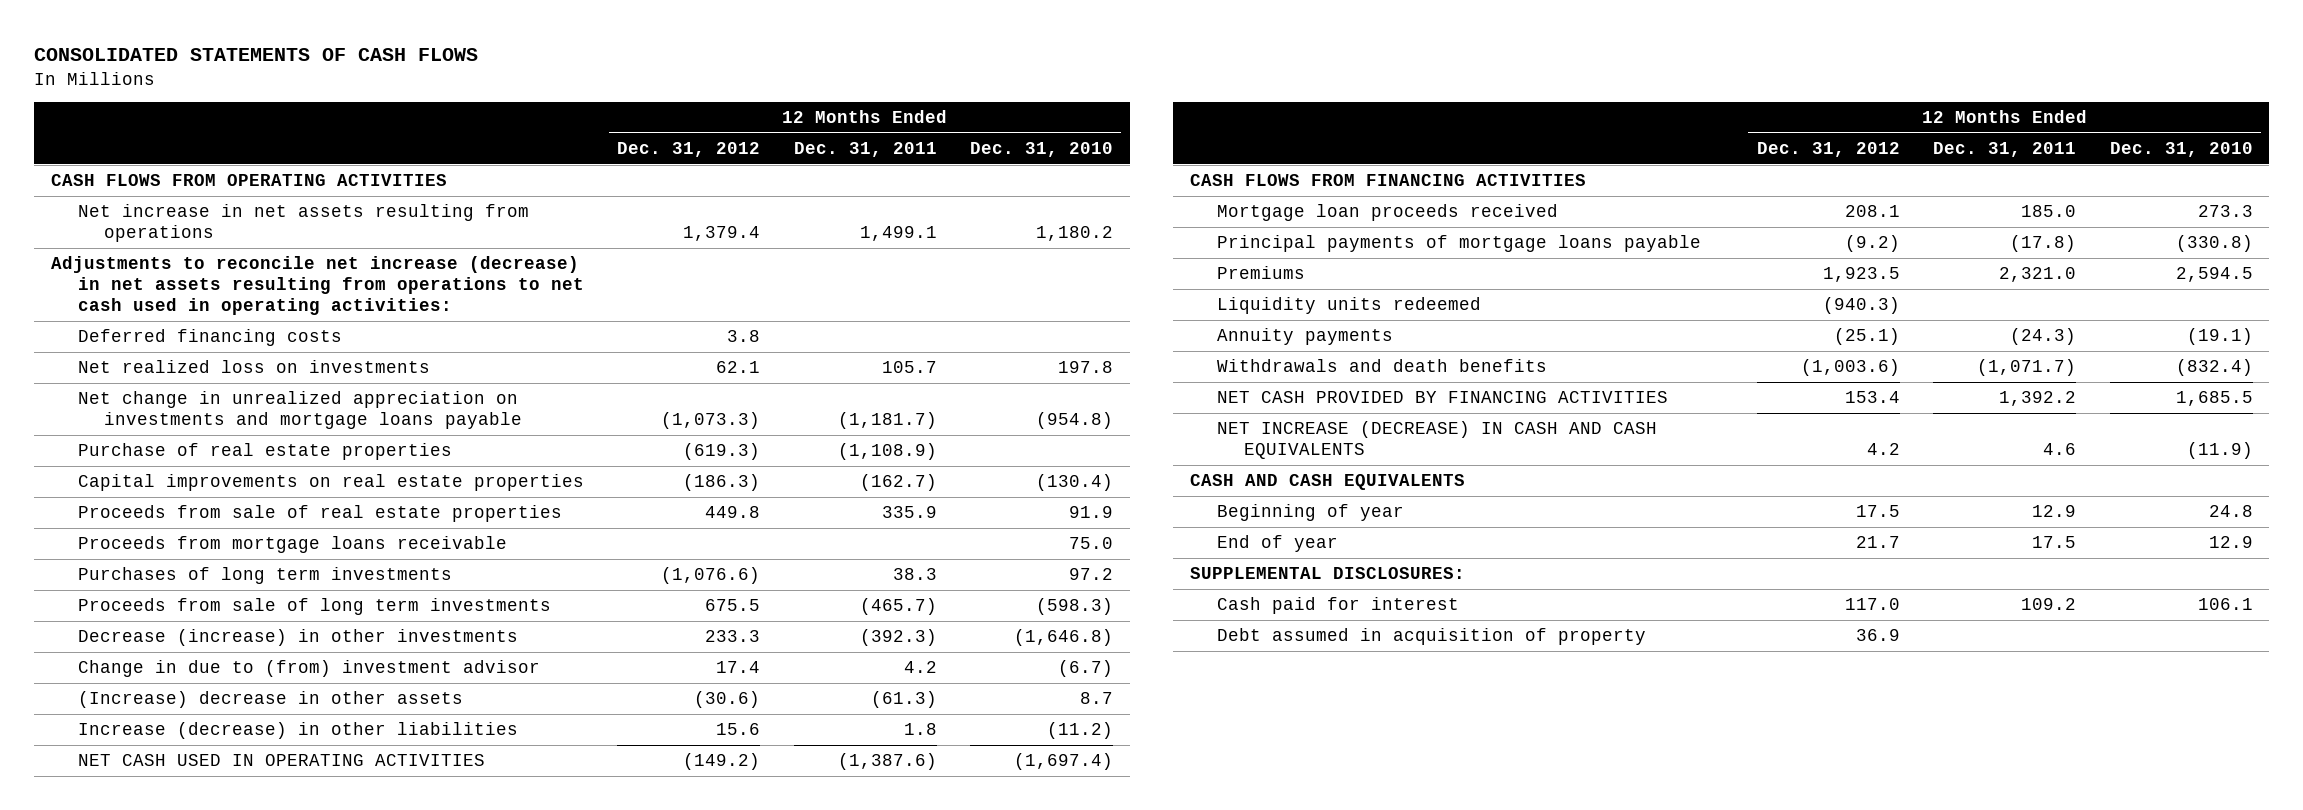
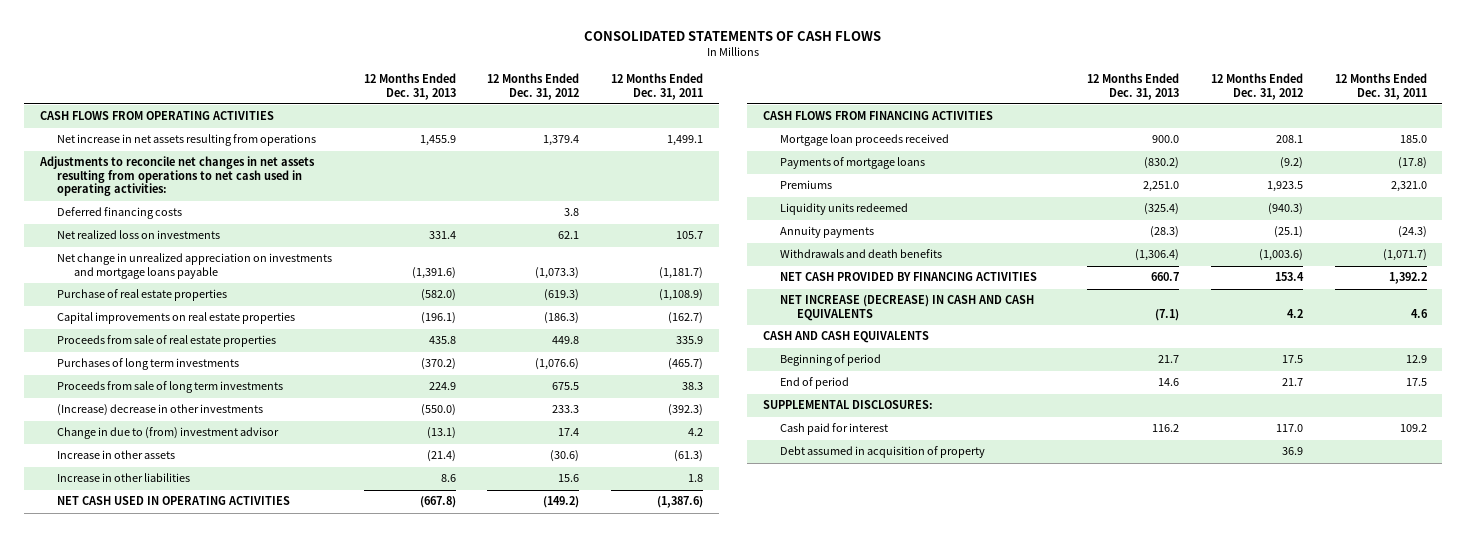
[970,142,1114,158] Dec. 31, 2010 -> none
none -> [363,72,456,100] 12 Months Ended Dec. 31, 2013
[50,256,584,316] Adjustments to reconcile net increase (decrease) in net assets resulting from operations to net cash used in operating activities: -> [38,156,315,197] Adjustments to reconcile net changes in net assets resulting from operations to net cash used in operating activities:
[77,536,507,554] Proceeds from mortgage loans receivable -> none
[892,568,937,581] 38.3 -> [668,358,704,371] (465.7)
[859,598,937,616] (465.7) -> [682,382,704,391] 38.3
[77,629,518,647] Decrease (increase) in other investments -> [56,404,263,417] (Increase) decrease in other investments
[77,691,463,709] (Increase) decrease in other assets -> [56,450,175,460] Increase in other assets
[77,722,518,740] Increase (decrease) in other liabilities -> [56,473,190,483] Increase in other liabilities
[1217,235,1702,253] Principal payments of mortgage loans payable -> [780,157,926,170] Payments of mortgage loans
[1217,504,1405,522] Beginning of year -> [780,354,882,367] Beginning of period
[1217,535,1339,553] End of year -> [780,377,850,390] End of period

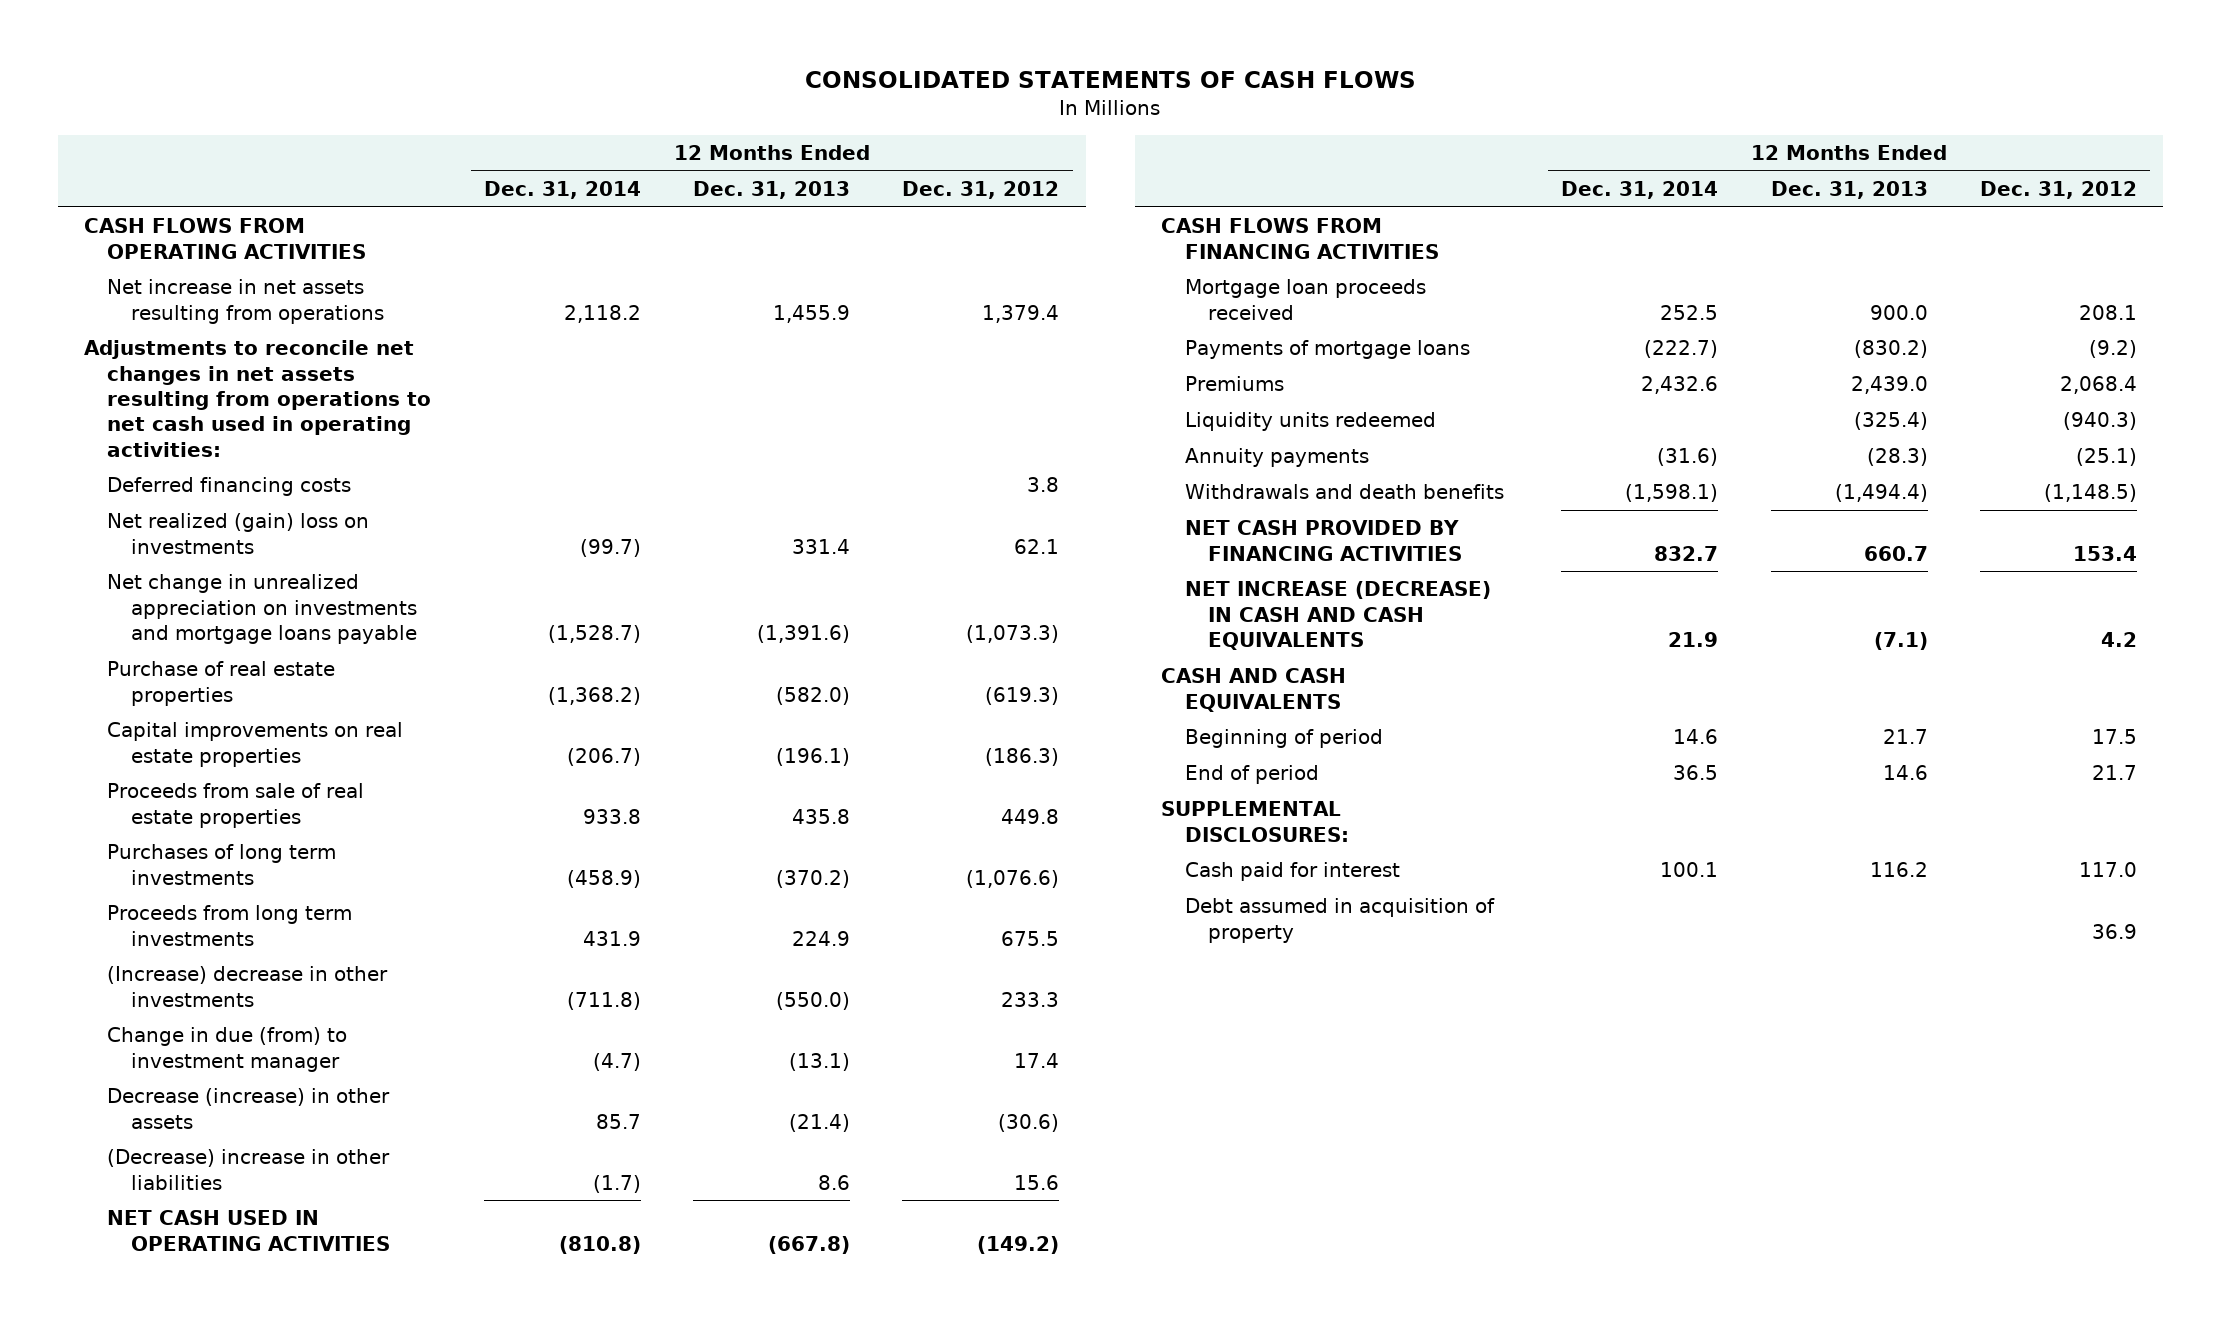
[611,72,704,100] 12 Months Ended Dec. 31, 2011 -> none
none -> [483,180,641,199] Dec. 31, 2014
[56,230,220,240] Net realized loss on investments -> [107,513,370,554] Net realized (gain) loss on investments
[56,381,283,394] Proceeds from sale of long term investments -> [107,905,353,946] Proceeds from long term investments
[56,427,279,440] Change in due to (from) investment advisor -> [107,1027,348,1072] Change in due (from) to investment manager
[56,450,175,460] Increase in other assets -> [107,1088,391,1129] Decrease (increase) in other assets
[56,473,190,483] Increase in other liabilities -> [107,1149,391,1190] (Decrease) increase in other liabilities
[1142,181,1179,193] 2,251.0 -> [1850,376,1928,395] 2,439.0
[1266,181,1303,193] 1,923.5 -> [2059,376,2137,395] 2,068.4
[1134,249,1179,262] (1,306.4) -> [1834,484,1928,503] (1,494.4)
[1258,249,1303,262] (1,003.6) -> [2043,484,2137,503] (1,148.5)

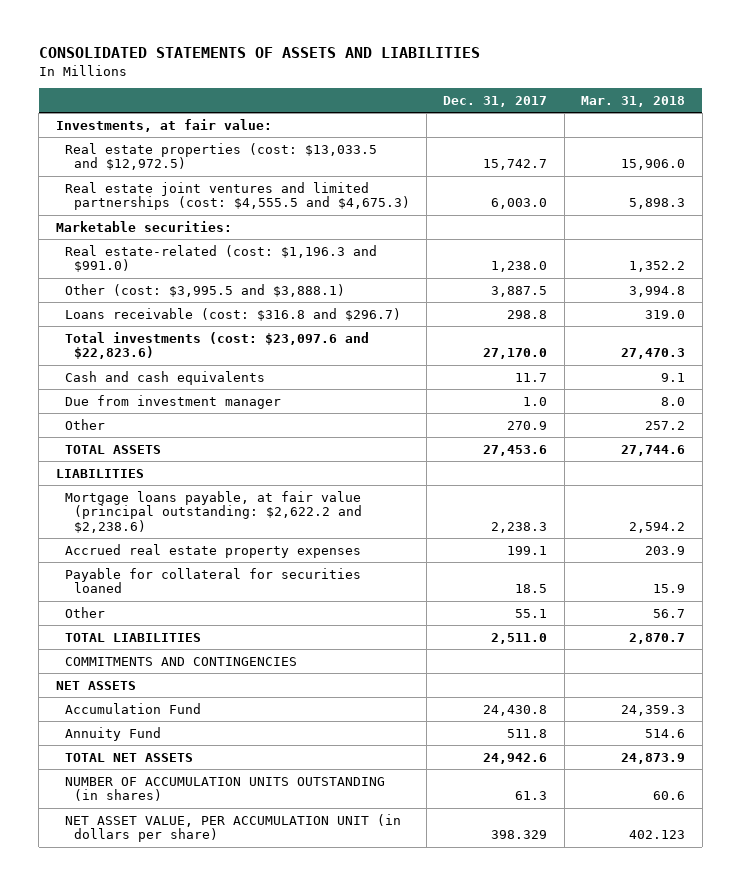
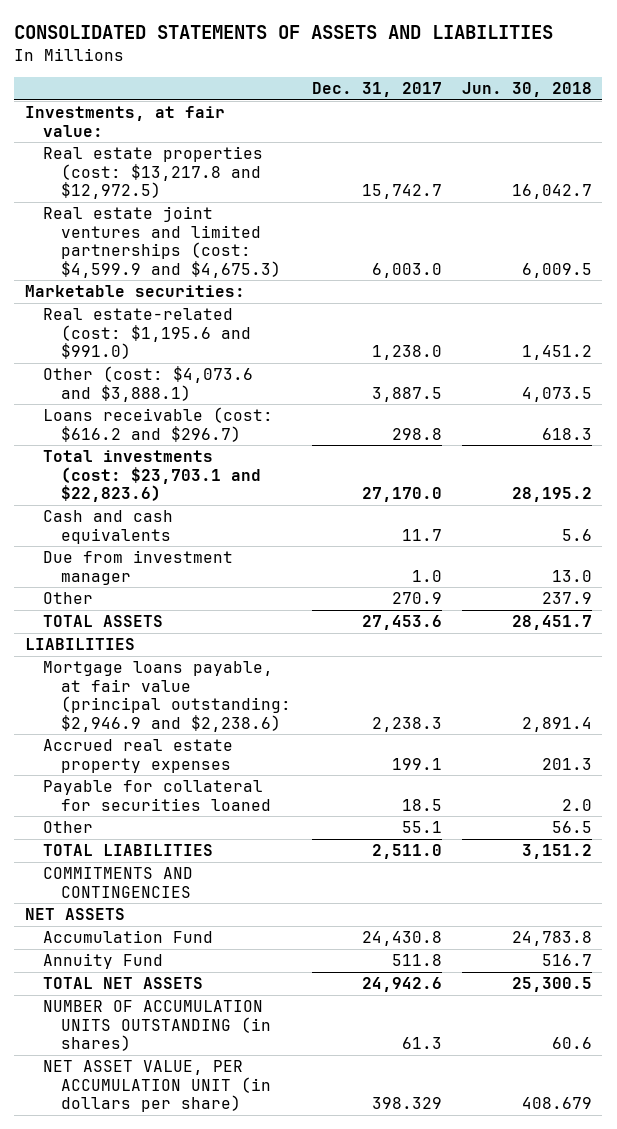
[581,95,686,107] Mar. 31, 2018 -> none
none -> [461,82,592,98] Jun. 30, 2018
[64,142,377,171] Real estate properties (cost: $13,033.5 and $12,972.5) -> [43,146,264,200] Real estate properties (cost: $13,217.8 and $12,972.5)
[64,181,410,211] Real estate joint ventures and limited partnerships (cost: $4,555.5 and $4,675.3) -> [43,206,282,278] Real estate joint ventures and limited partnerships (cost: $4,599.9 and $4,675.3)
[64,244,377,273] Real estate-related (cost: $1,196.3 and $991.0) -> [43,308,252,360] Real estate-related (cost: $1,195.6 and $991.0)
[64,283,345,297] Other (cost: $3,995.5 and $3,888.1) -> [43,366,254,402] Other (cost: $4,073.6 and $3,888.1)
[64,307,401,321] Loans receivable (cost: $316.8 and $296.7) -> [43,407,274,442] Loans receivable (cost: $616.2 and $296.7)
[64,331,369,360] Total investments (cost: $23,097.6 and $22,823.6) -> [43,450,262,503] Total investments (cost: $23,703.1 and $22,823.6)
[64,490,362,534] Mortgage loans payable, at fair value (principal outstanding: $2,622.2 and $2,238.6) -> [43,661,292,732] Mortgage loans payable, at fair value (principal outstanding: $2,946.9 and $2,238.6)

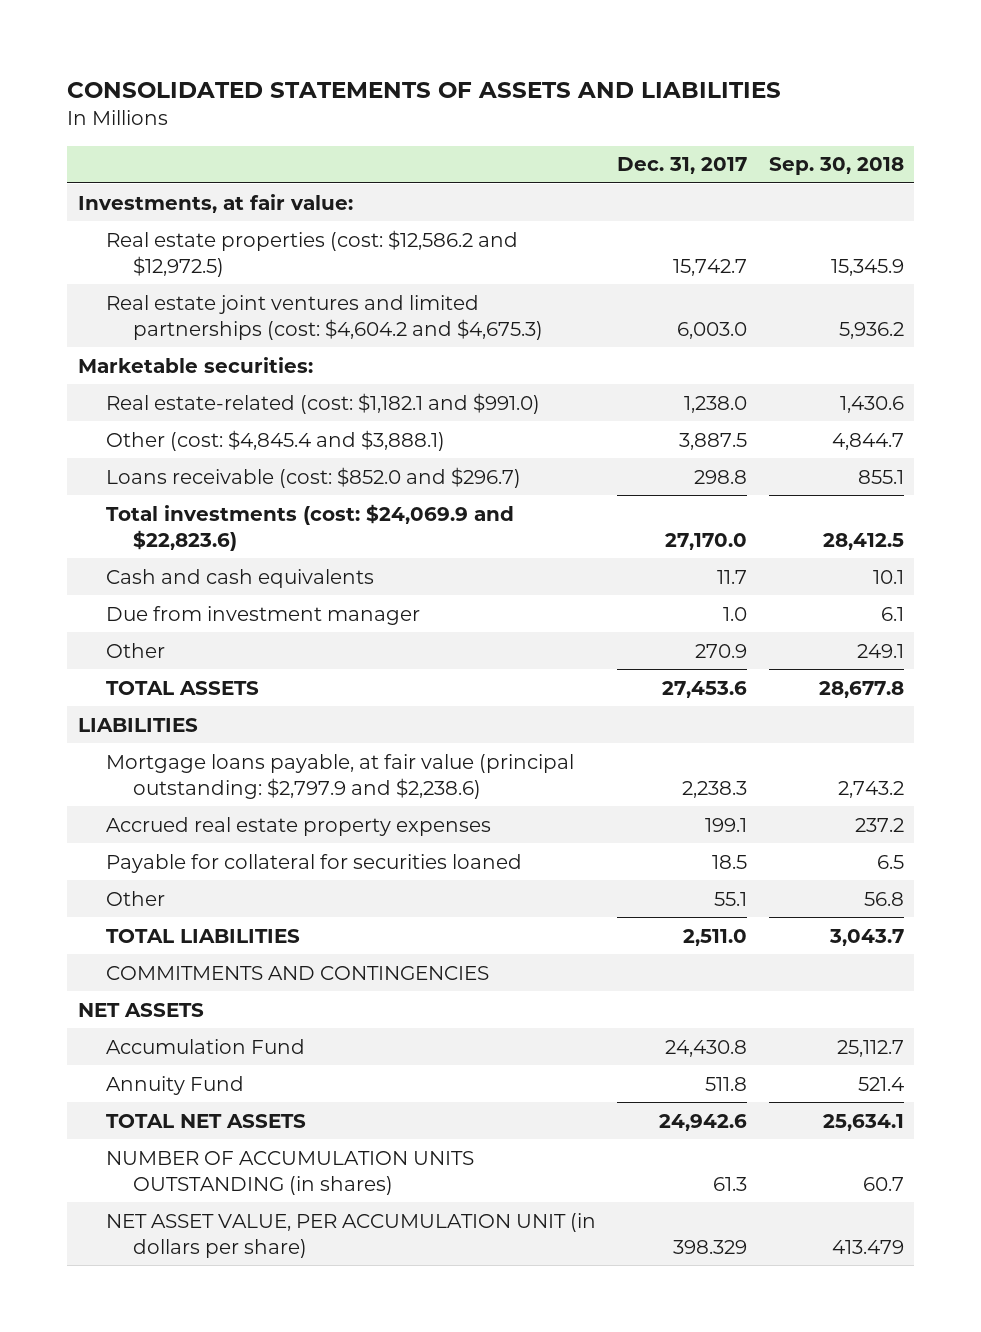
[461,82,592,98] Jun. 30, 2018 -> none
none -> [768,157,904,176] Sep. 30, 2018
[43,146,264,200] Real estate properties (cost: $13,217.8 and $12,972.5) -> [105,229,518,277] Real estate properties (cost: $12,586.2 and $12,972.5)
[43,206,282,278] Real estate joint ventures and limited partnerships (cost: $4,599.9 and $4,675.3) -> [105,294,544,340] Real estate joint ventures and limited partnerships (cost: $4,604.2 and $4,675.3)
[43,308,252,360] Real estate-related (cost: $1,195.6 and $991.0) -> [105,392,540,414] Real estate-related (cost: $1,182.1 and $991.0)
[43,366,254,402] Other (cost: $4,073.6 and $3,888.1) -> [105,429,445,451] Other (cost: $4,845.4 and $3,888.1)
[43,407,274,442] Loans receivable (cost: $616.2 and $296.7) -> [105,466,521,488] Loans receivable (cost: $852.0 and $296.7)
[43,450,262,503] Total investments (cost: $23,703.1 and $22,823.6) -> [105,503,514,551] Total investments (cost: $24,069.9 and $22,823.6)
[43,661,292,732] Mortgage loans payable, at fair value (principal outstanding: $2,946.9 and $2,238.6) -> [105,753,574,799] Mortgage loans payable, at fair value (principal outstanding: $2,797.9 and $2,238.6)

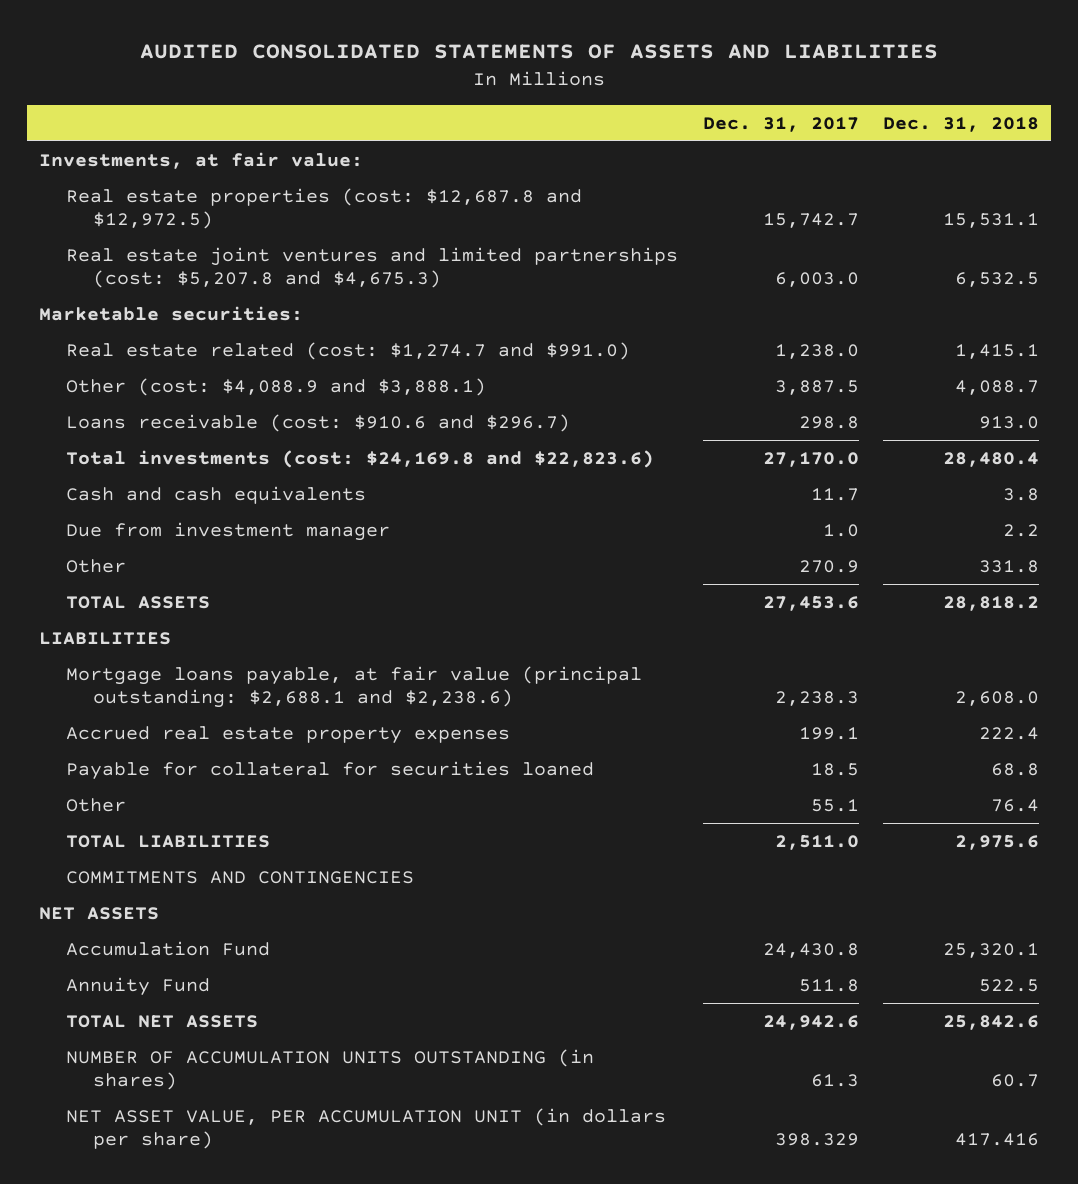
[67,82,782,99] CONSOLIDATED STATEMENTS OF ASSETS AND LIABILITIES -> [140,44,939,60] AUDITED CONSOLIDATED STATEMENTS OF ASSETS AND LIABILITIES
[768,157,904,176] Sep. 30, 2018 -> none
none -> [882,117,1039,133] Dec. 31, 2018
[105,229,518,277] Real estate properties (cost: $12,586.2 and $12,972.5) -> [66,187,583,230] Real estate properties (cost: $12,687.8 and $12,972.5)
[105,294,544,340] Real estate joint ventures and limited partnerships (cost: $4,604.2 and $4,675.3) -> [66,246,679,289] Real estate joint ventures and limited partnerships (cost: $5,207.8 and $4,675.3)
[105,392,540,414] Real estate-related (cost: $1,182.1 and $991.0) -> [66,341,631,360] Real estate related (cost: $1,274.7 and $991.0)
[105,429,445,451] Other (cost: $4,845.4 and $3,888.1) -> [66,377,487,396] Other (cost: $4,088.9 and $3,888.1)
[105,466,521,488] Loans receivable (cost: $852.0 and $296.7) -> [66,413,571,432] Loans receivable (cost: $910.6 and $296.7)
[105,503,514,551] Total investments (cost: $24,069.9 and $22,823.6) -> [66,449,655,468] Total investments (cost: $24,169.8 and $22,823.6)
[105,753,574,799] Mortgage loans payable, at fair value (principal outstanding: $2,797.9 and $2,238.6) -> [66,665,643,709] Mortgage loans payable, at fair value (principal outstanding: $2,688.1 and $2,238.6)

